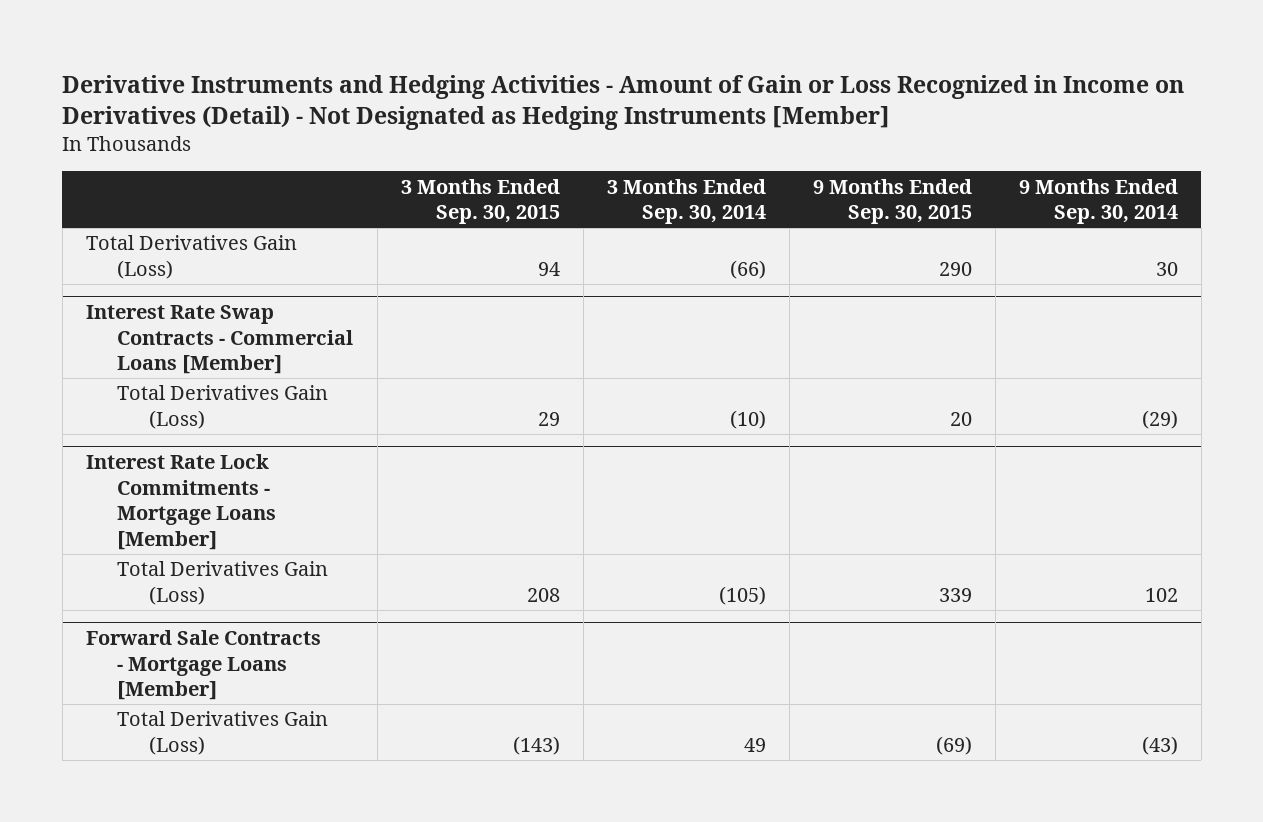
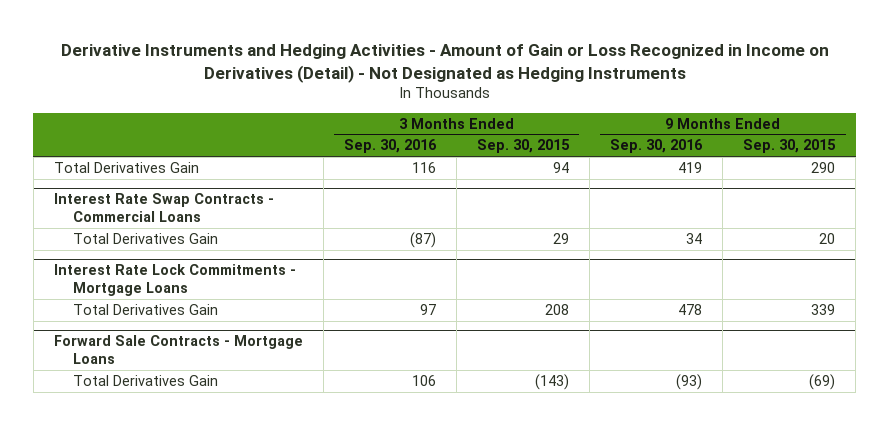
[62,75,1185,131] Derivative Instruments and Hedging Activities - Amount of Gain or Loss Recognized in Income on Derivatives (Detail) - Not Designated as Hedging Instruments [Member] -> [60,43,829,83] Derivative Instruments and Hedging Activities - Amount of Gain or Loss Recognized in Income on Derivatives (Detail) - Not Designated as Hedging Instruments
[606,178,766,225] 3 Months Ended Sep. 30, 2014 -> none
[1018,178,1178,225] 9 Months Ended Sep. 30, 2014 -> none
none -> [343,139,437,154] Sep. 30, 2016
none -> [610,139,704,154] Sep. 30, 2016
[85,235,297,279] Total Derivatives Gain (Loss) -> [53,161,199,173] Total Derivatives Gain
[85,305,354,375] Interest Rate Swap Contracts - Commercial Loans [Member] -> [53,193,274,223] Interest Rate Swap Contracts - Commercial Loans
[117,385,329,429] Total Derivatives Gain (Loss) -> [72,232,218,244] Total Derivatives Gain
[85,454,277,550] Interest Rate Lock Commitments - Mortgage Loans [Member] -> [53,264,296,297] Interest Rate Lock Commitments - Mortgage Loans
[117,561,329,605] Total Derivatives Gain (Loss) -> [72,303,218,315] Total Derivatives Gain
[85,630,321,701] Forward Sale Contracts - Mortgage Loans [Member] -> [53,335,303,365] Forward Sale Contracts - Mortgage Loans
[117,711,329,755] Total Derivatives Gain (Loss) -> [72,374,218,386] Total Derivatives Gain

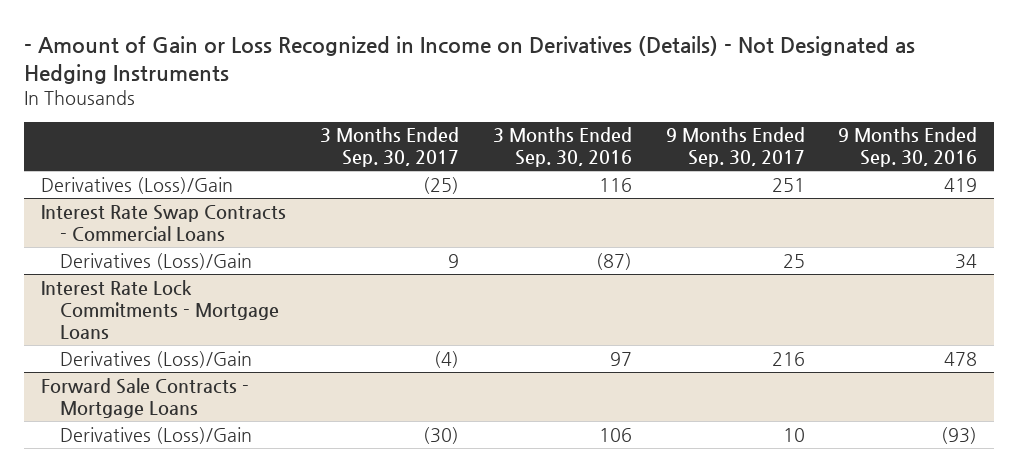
[60,43,829,83] Derivative Instruments and Hedging Activities - Amount of Gain or Loss Recognized in Income on Derivatives (Detail) - Not Designated as Hedging Instruments -> [24,35,916,84] - Amount of Gain or Loss Recognized in Income on Derivatives (Details) - Not Designated as Hedging Instruments
[477,139,571,154] Sep. 30, 2015 -> none
[743,139,837,154] Sep. 30, 2015 -> none
none -> [320,127,460,168] 3 Months Ended Sep. 30, 2017
none -> [665,127,805,168] 9 Months Ended Sep. 30, 2017
[53,161,199,173] Total Derivatives Gain -> [41,176,234,194] Derivatives (Loss)/Gain
[72,232,218,244] Total Derivatives Gain -> [59,252,252,270] Derivatives (Loss)/Gain
[72,303,218,315] Total Derivatives Gain -> [59,350,252,368] Derivatives (Loss)/Gain
[72,374,218,386] Total Derivatives Gain -> [59,426,252,444] Derivatives (Loss)/Gain

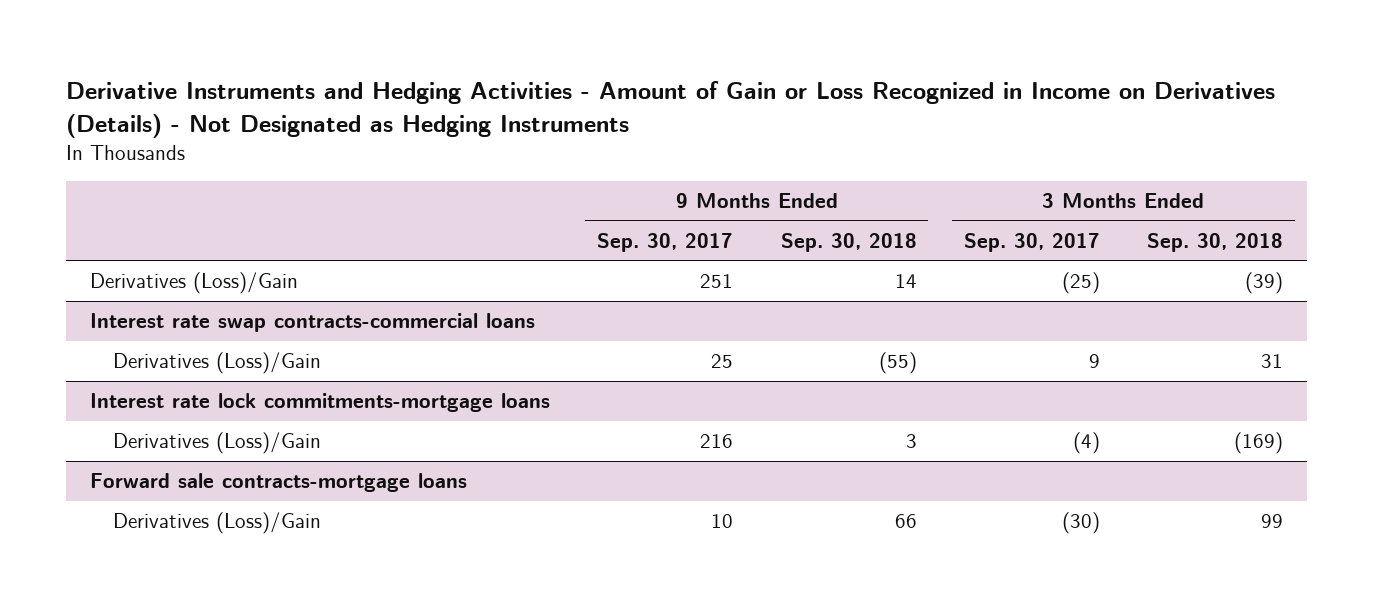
[24,35,916,84] - Amount of Gain or Loss Recognized in Income on Derivatives (Details) - Not Designated as Hedging Instruments -> [66,80,1276,138] Derivative Instruments and Hedging Activities - Amount of Gain or Loss Recognized in Income on Derivatives (Details) - Not Designated as Hedging Instruments
[492,127,632,168] 3 Months Ended Sep. 30, 2016 -> none
[838,127,978,168] 9 Months Ended Sep. 30, 2016 -> none
none -> [780,233,917,253] Sep. 30, 2018
none -> [1147,233,1284,253] Sep. 30, 2018
[41,204,287,242] Interest Rate Swap Contracts - Commercial Loans -> [89,313,535,333] Interest rate swap contracts-commercial loans
[41,279,279,339] Interest Rate Lock Commitments - Mortgage Loans -> [89,393,550,413] Interest rate lock commitments-mortgage loans
[41,377,250,418] Forward Sale Contracts - Mortgage Loans -> [89,473,467,493] Forward sale contracts-mortgage loans

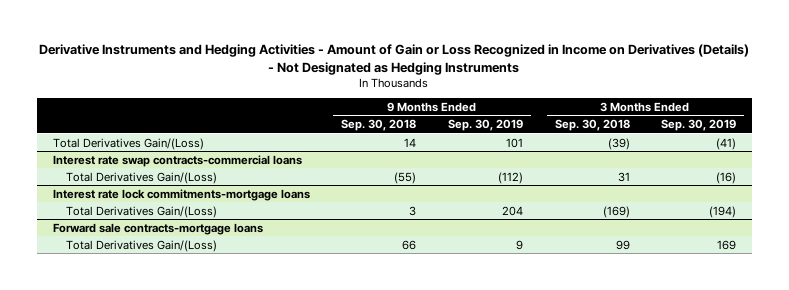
[597,233,734,253] Sep. 30, 2017 -> none
[963,233,1100,253] Sep. 30, 2017 -> none
none -> [447,119,523,132] Sep. 30, 2019
none -> [661,119,737,132] Sep. 30, 2019
[89,272,298,295] Derivatives (Loss)/Gain -> [52,137,204,150] Total Derivatives Gain/(Loss)
[113,352,322,375] Derivatives (Loss)/Gain -> [65,171,217,184] Total Derivatives Gain/(Loss)
[113,432,322,455] Derivatives (Loss)/Gain -> [65,205,217,218] Total Derivatives Gain/(Loss)
[113,512,322,535] Derivatives (Loss)/Gain -> [65,239,217,252] Total Derivatives Gain/(Loss)

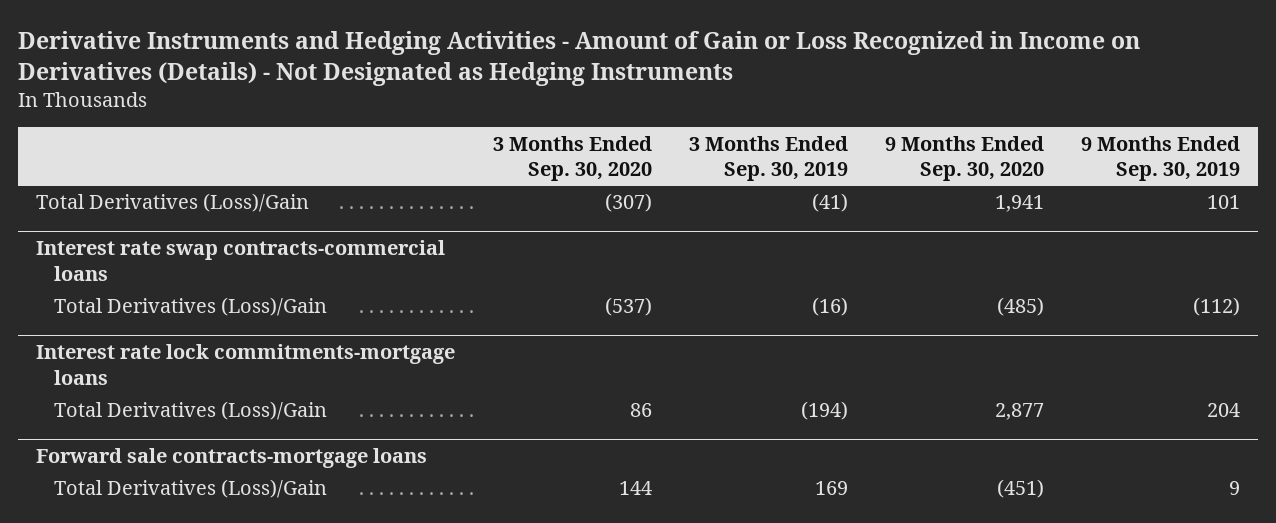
[341,119,417,132] Sep. 30, 2018 -> none
[554,119,630,132] Sep. 30, 2018 -> none
none -> [492,135,652,182] 3 Months Ended Sep. 30, 2020
none -> [884,135,1044,182] 9 Months Ended Sep. 30, 2020
[52,137,204,150] Total Derivatives Gain/(Loss) -> [36,193,310,213] Total Derivatives (Loss)/Gain
[65,171,217,184] Total Derivatives Gain/(Loss) -> [53,297,327,317] Total Derivatives (Loss)/Gain
[65,205,217,218] Total Derivatives Gain/(Loss) -> [53,401,327,421] Total Derivatives (Loss)/Gain
[65,239,217,252] Total Derivatives Gain/(Loss) -> [53,479,327,499] Total Derivatives (Loss)/Gain

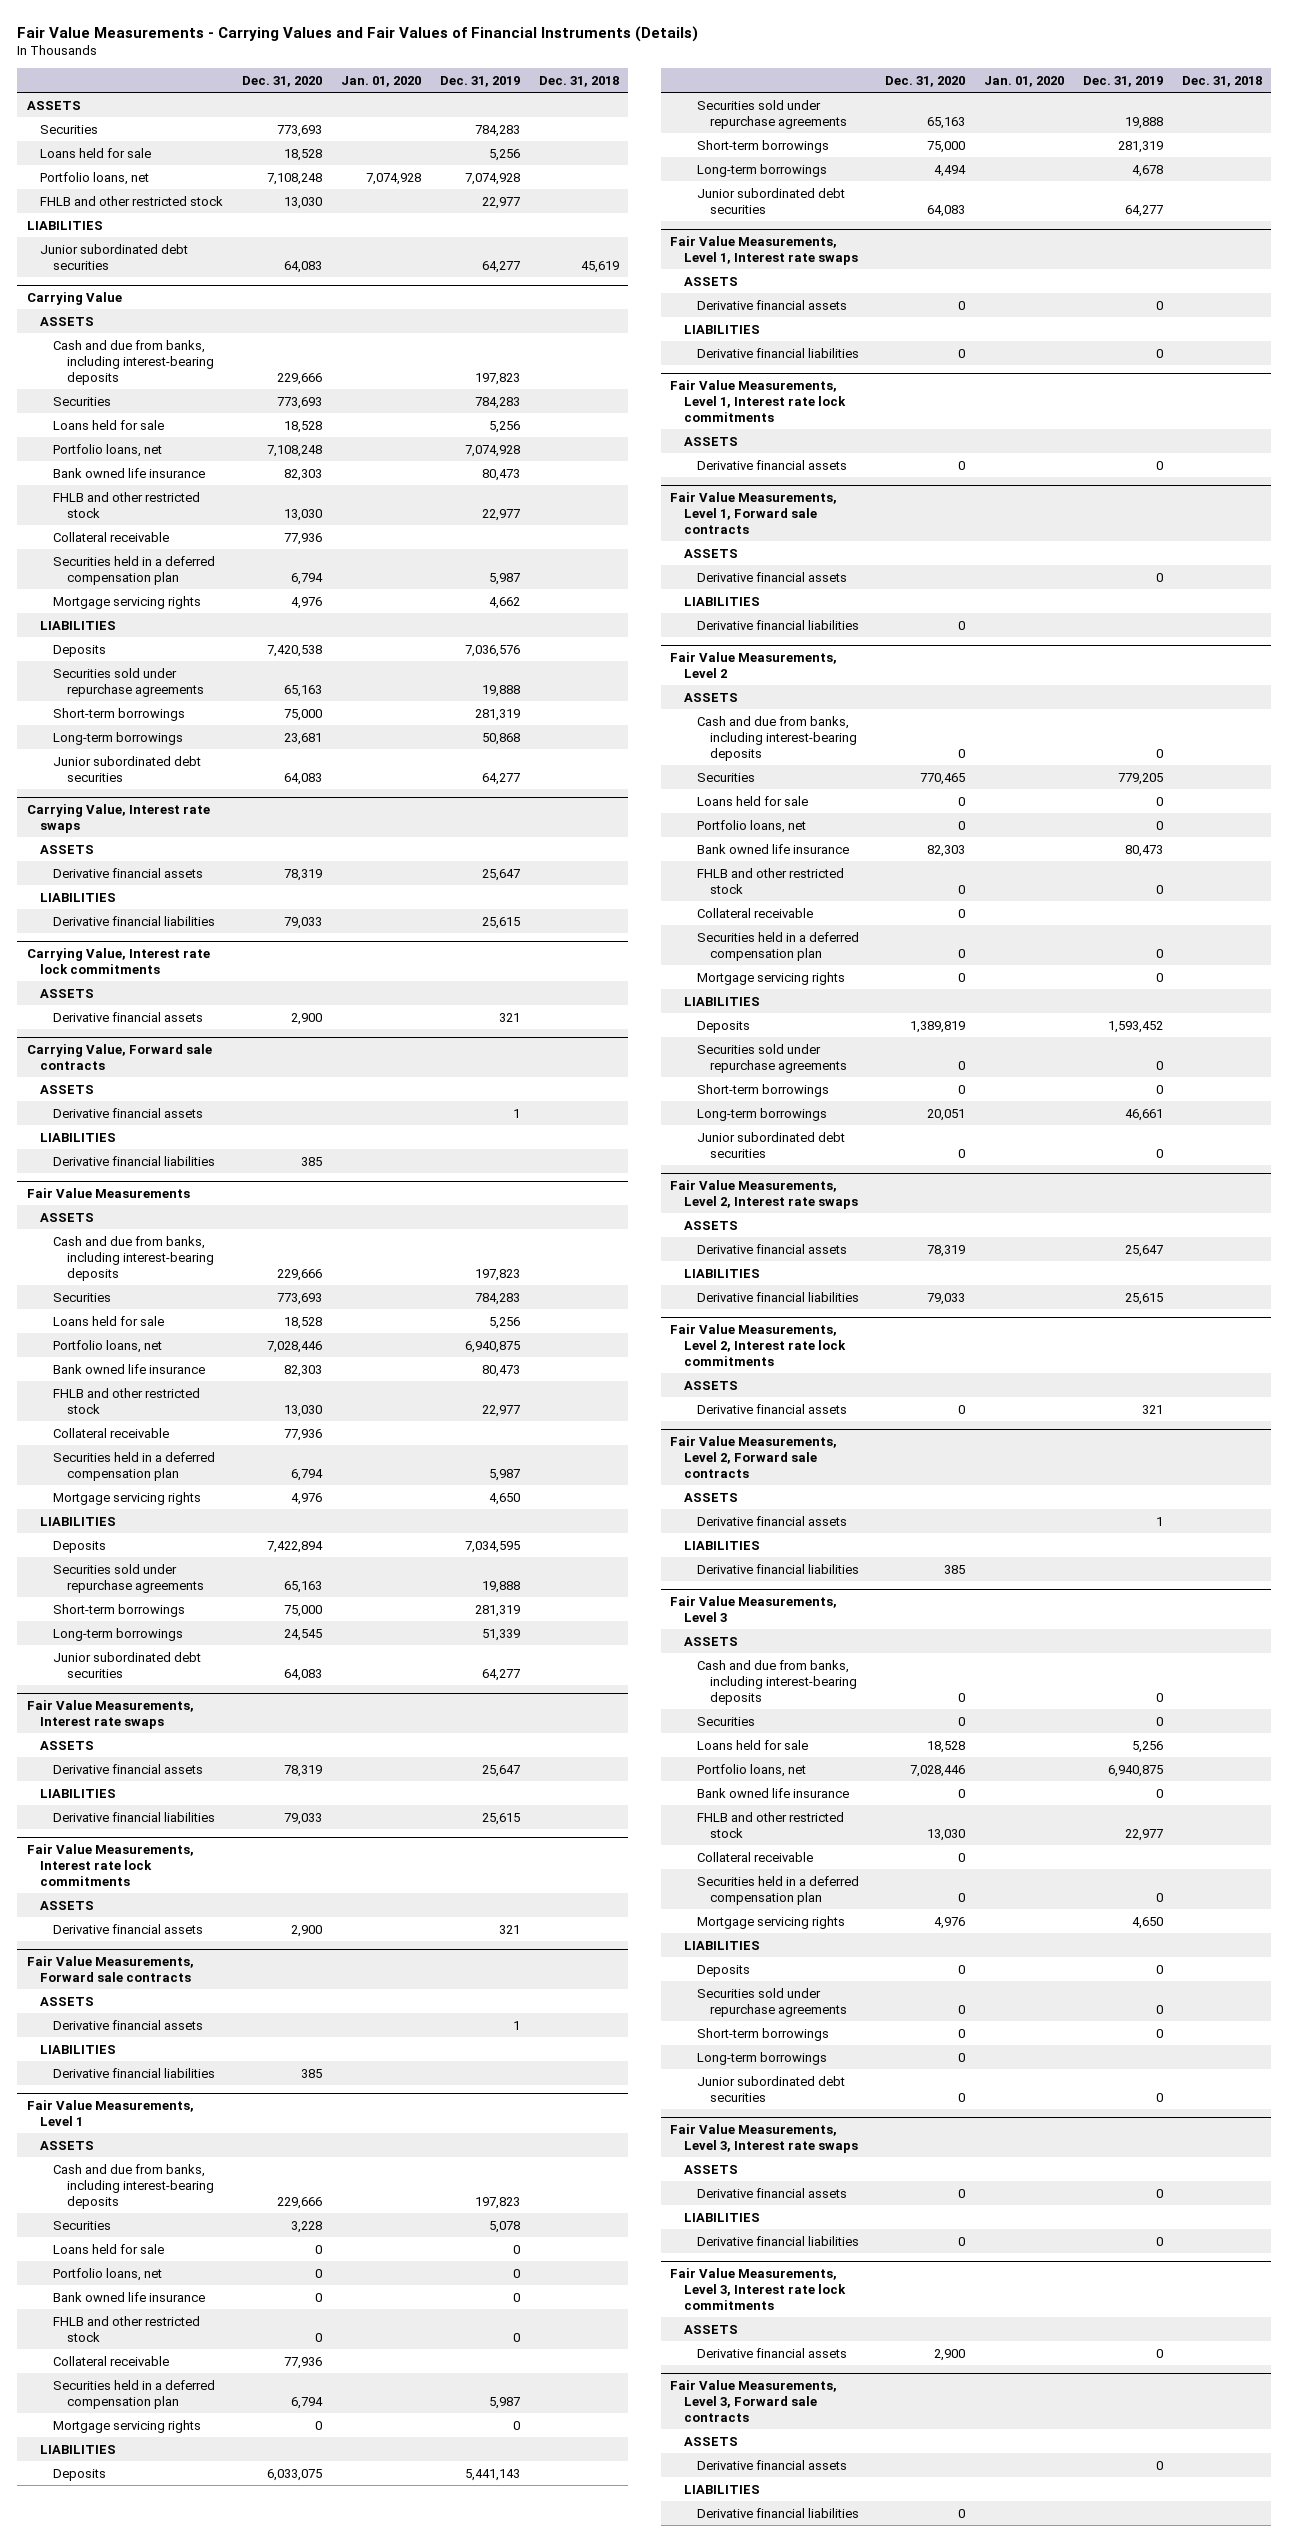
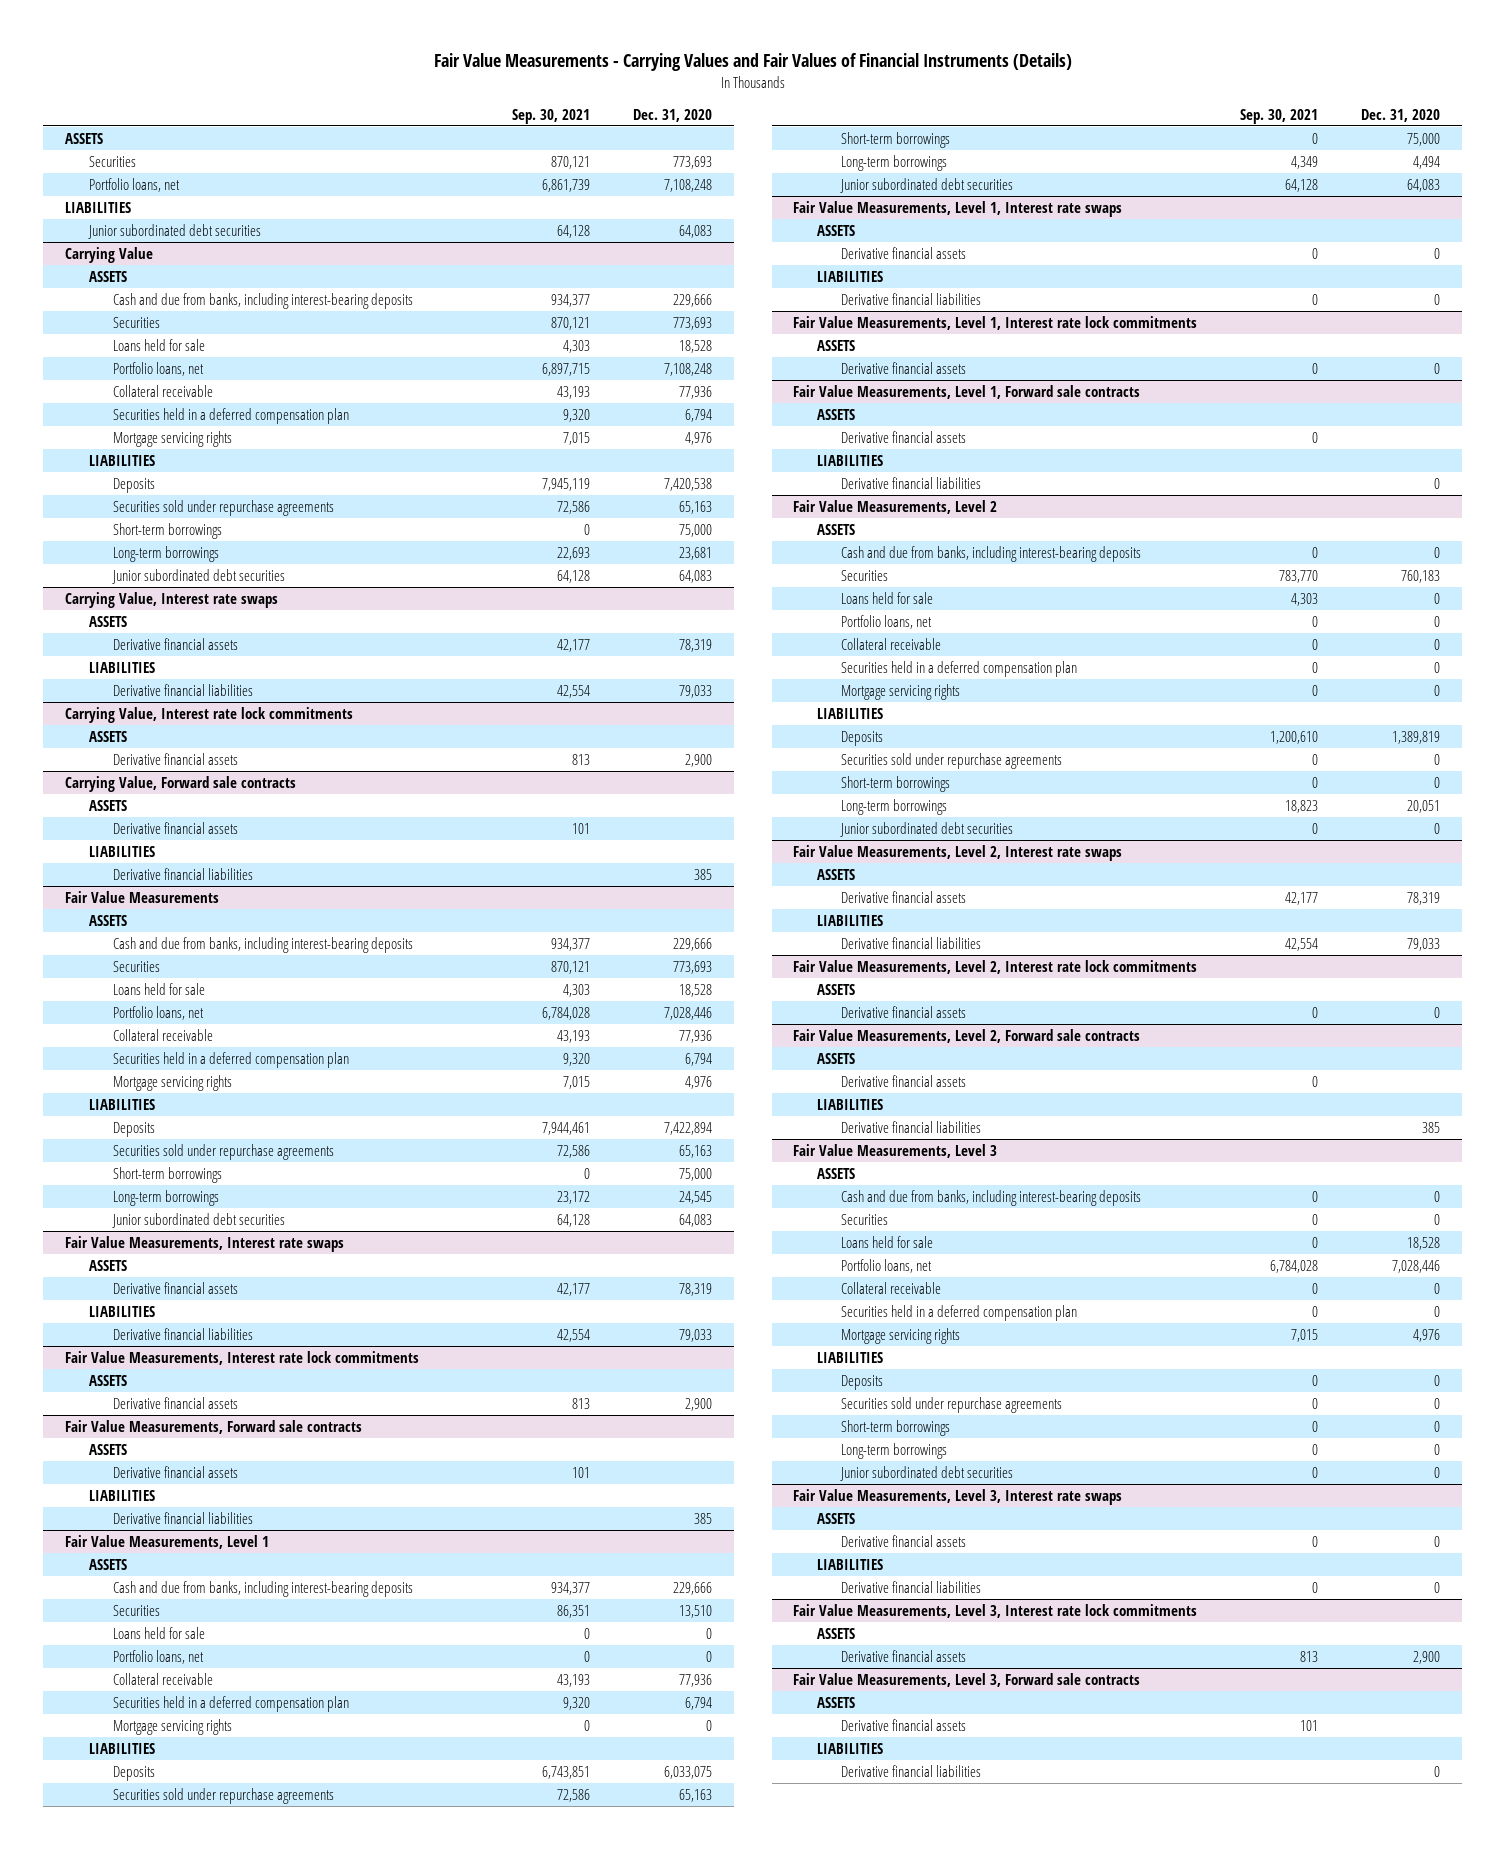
[340,76,421,88] Jan. 01, 2020 -> none
[439,76,520,88] Dec. 31, 2019 -> none
[538,76,619,88] Dec. 31, 2018 -> none
none -> [512,108,591,124] Sep. 30, 2021
[40,147,152,158] Loans held for sale -> none
[40,195,224,206] FHLB and other restricted stock -> none
[53,467,206,478] Bank owned life insurance -> none
[53,491,201,518] FHLB and other restricted stock -> none
[53,1363,206,1374] Bank owned life insurance -> none
[53,1387,201,1414] FHLB and other restricted stock -> none
[290,2220,322,2233] 3,228 -> [679,1604,713,1618] 13,510
[53,2291,206,2302] Bank owned life insurance -> none
[53,2315,201,2342] FHLB and other restricted stock -> none
[920,772,966,785] 770,465 -> [1401,569,1441,583] 760,183
[696,843,849,854] Bank owned life insurance -> none
[696,867,844,894] FHLB and other restricted stock -> none
[696,1787,849,1798] Bank owned life insurance -> none
[696,1811,844,1838] FHLB and other restricted stock -> none

